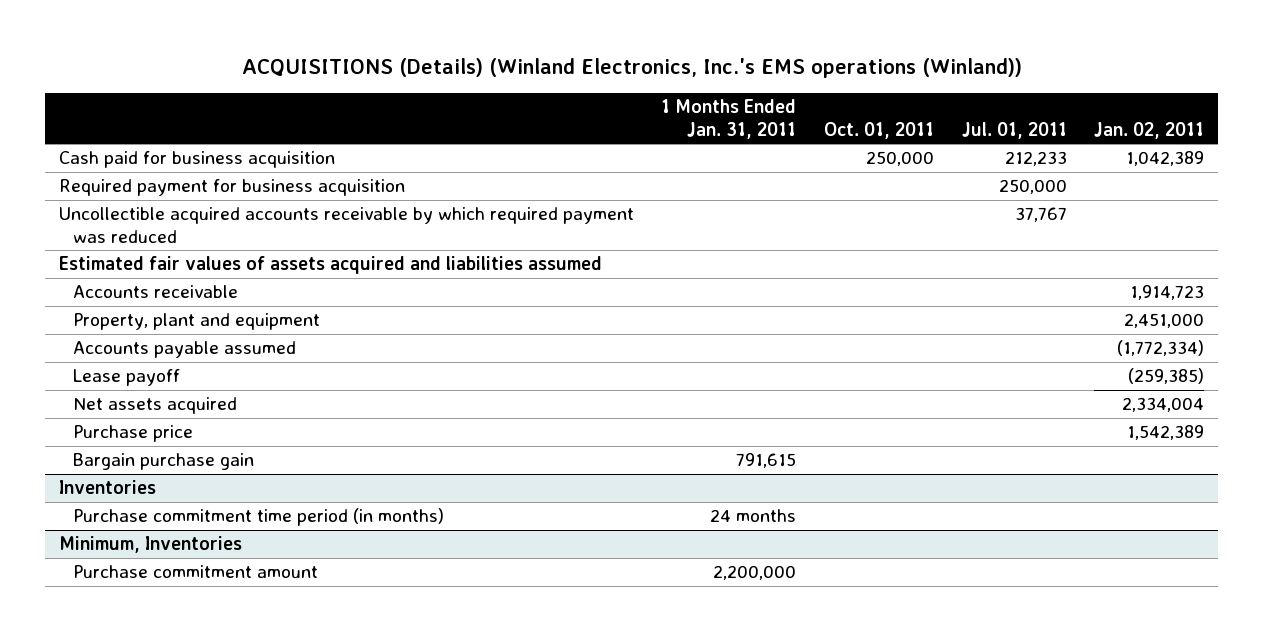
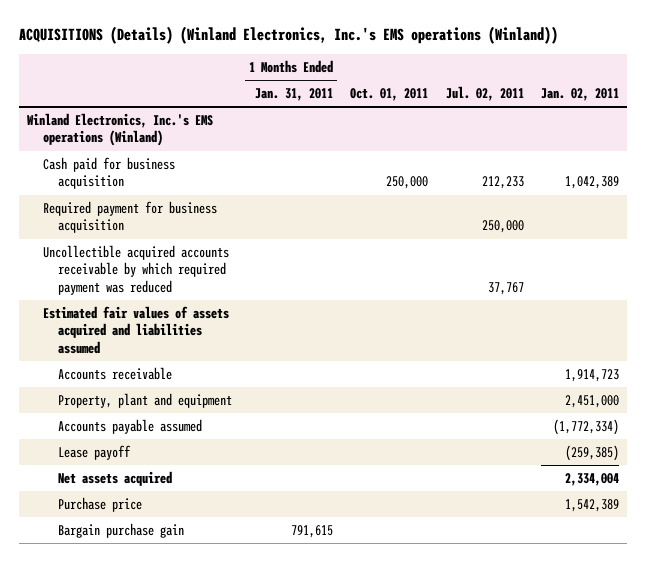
[961,121,1067,139] Jul. 01, 2011 -> none
none -> [445,86,524,102] Jul. 02, 2011
none -> [27,112,214,147] Winland Electronics, Inc.'s EMS operations (Winland)
[58,480,156,495] Inventories -> none
[73,508,445,527] Purchase commitment time period (in months) -> none
[58,536,242,554] Minimum, Inventories -> none
[73,565,319,579] Purchase commitment amount -> none

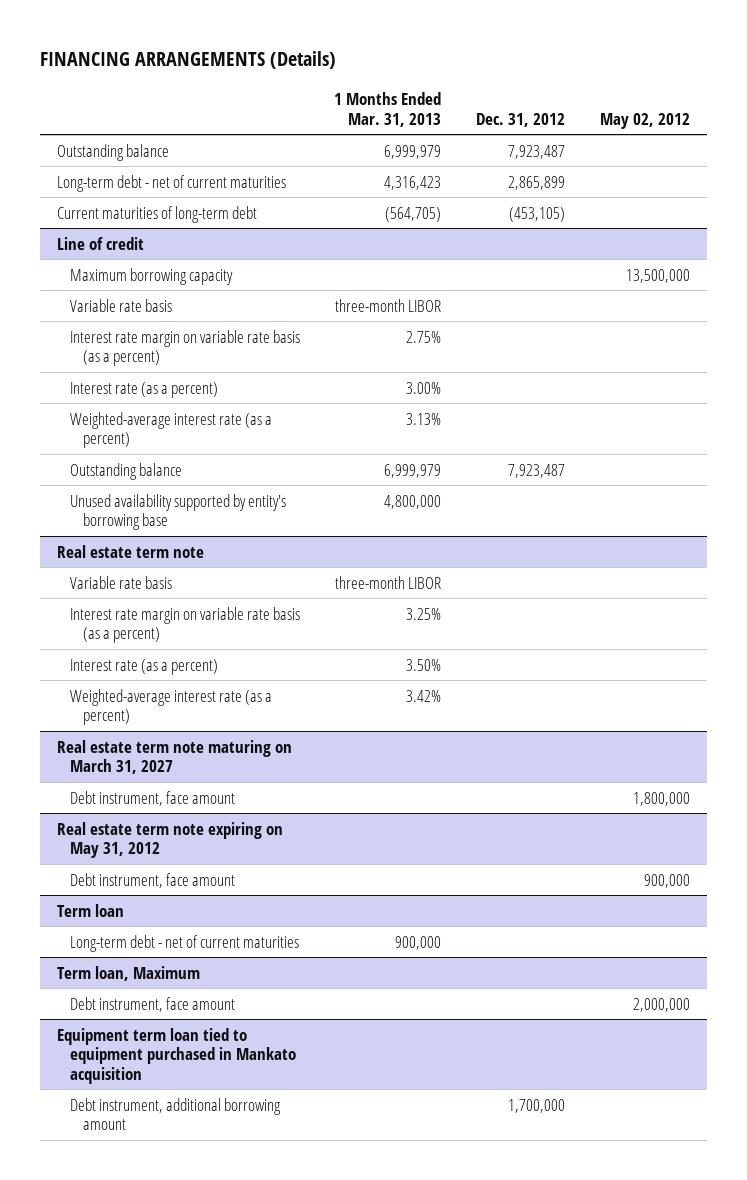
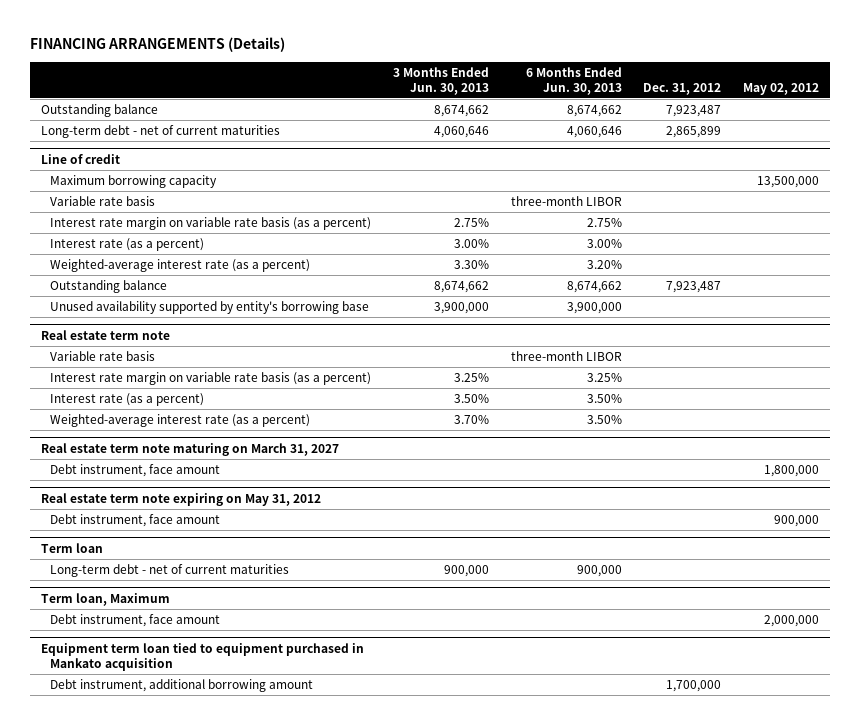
[334,92,442,127] 1 Months Ended Mar. 31, 2013 -> none
none -> [392,66,489,95] 3 Months Ended Jun. 30, 2013
none -> [525,66,622,95] 6 Months Ended Jun. 30, 2013
[57,205,258,223] Current maturities of long-term debt -> none

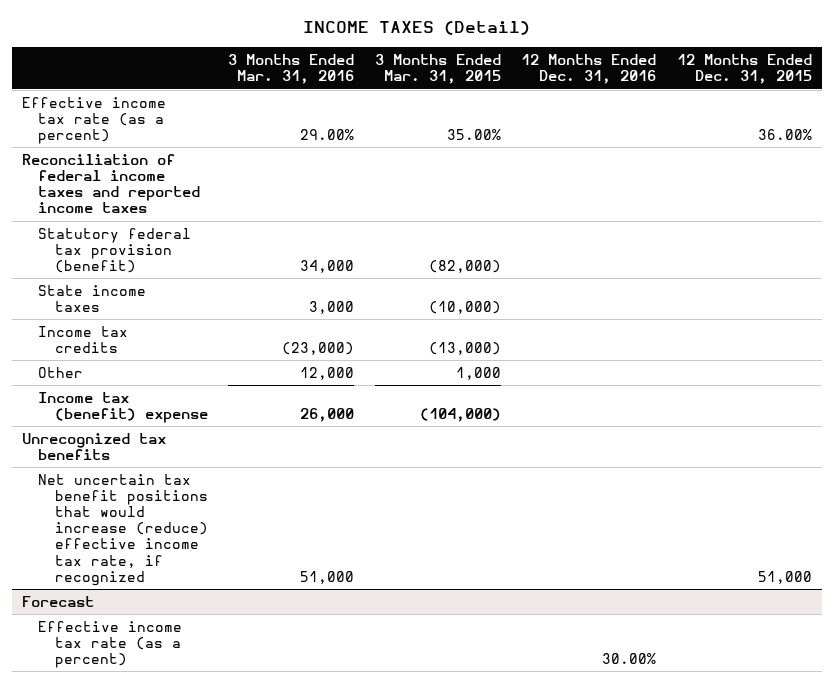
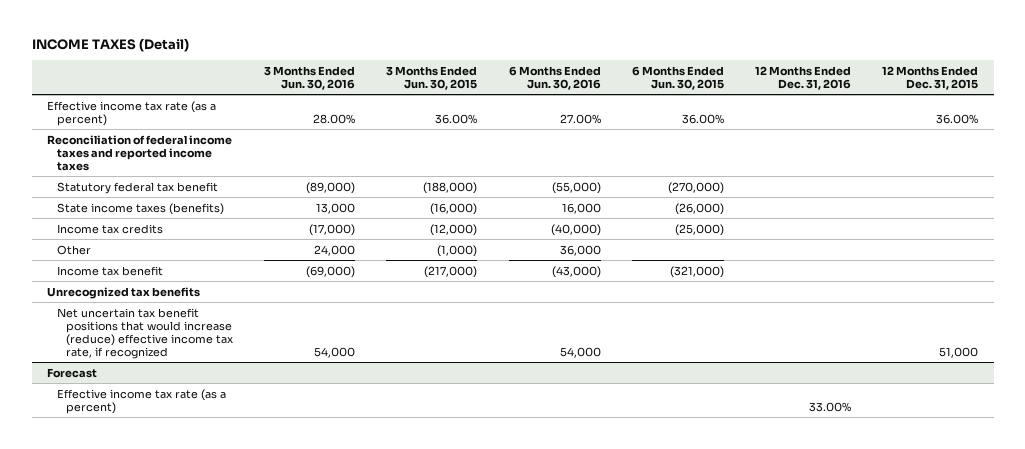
[228,54,355,85] 3 Months Ended Mar. 31, 2016 -> none
[374,54,501,85] 3 Months Ended Mar. 31, 2015 -> none
none -> [264,65,356,90] 3 Months Ended Jun. 30, 2016
none -> [386,65,478,90] 3 Months Ended Jun. 30, 2015
none -> [508,65,601,90] 6 Months Ended Jun. 30, 2016
none -> [631,65,724,90] 6 Months Ended Jun. 30, 2015
[38,227,192,274] Statutory federal tax provision (benefit) -> [56,181,218,194] Statutory federal tax benefit
[38,284,147,313] State income taxes -> [56,202,224,215] State income taxes (benefits)
[38,391,208,424] Income tax (benefit) expense -> [56,265,163,276] Income tax benefit
[602,653,657,665] 30.00% -> [808,401,851,412] 33.00%

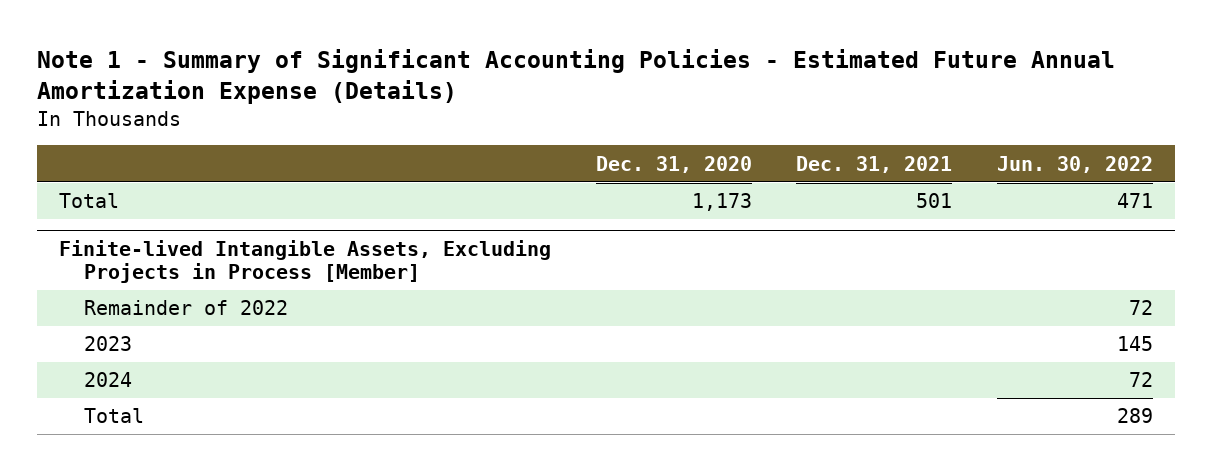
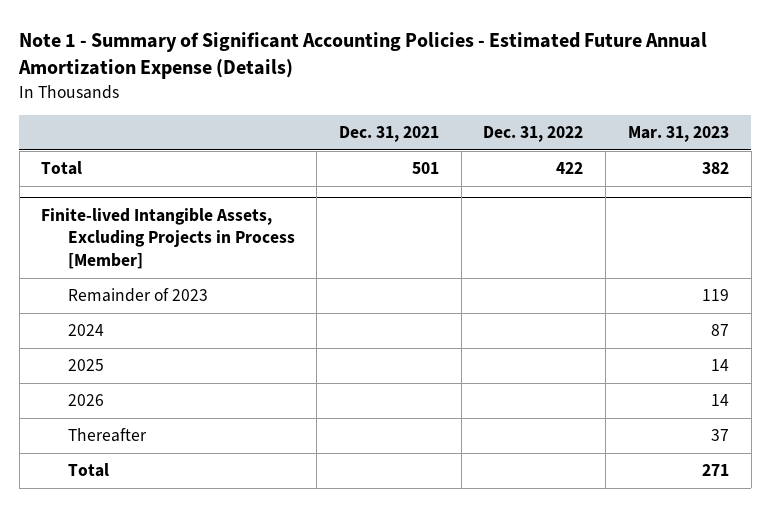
[595,155,752,173] Dec. 31, 2020 -> none
[996,155,1153,173] Jun. 30, 2022 -> none
none -> [483,126,584,143] Dec. 31, 2022
none -> [627,126,729,143] Mar. 31, 2023
[84,336,133,352] 2023 -> none
[84,300,289,316] Remainder of 2022 -> [67,288,208,303] Remainder of 2023
none -> [67,359,104,372] 2025
none -> [67,394,104,407] 2026
none -> [67,428,147,443] Thereafter

